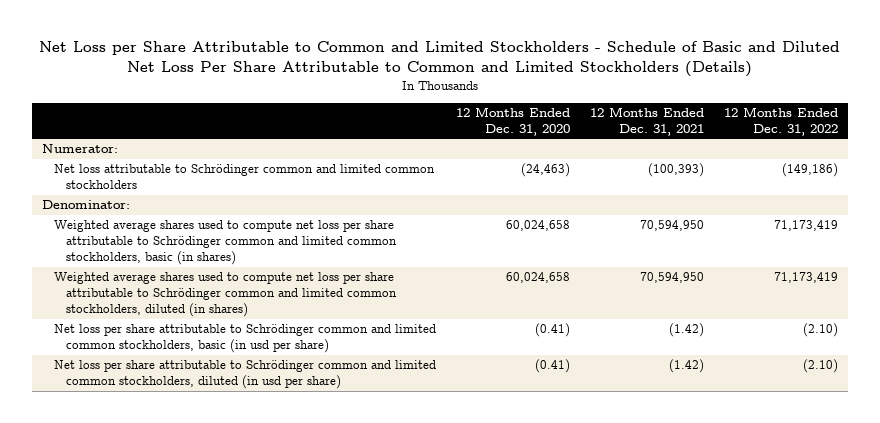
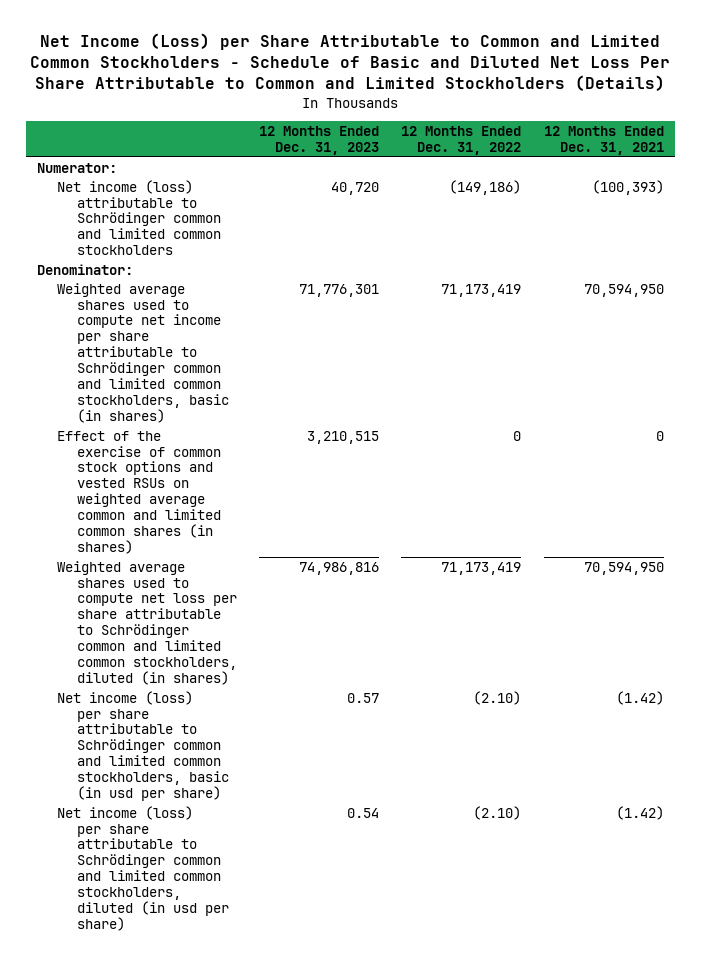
[38,41,840,78] Net Loss per Share Attributable to Common and Limited Stockholders - Schedule of Basic and Diluted Net Loss Per Share Attributable to Common and Limited Stockholders (Details) -> [30,32,671,92] Net Income (Loss) per Share Attributable to Common and Limited Common Stockholders - Schedule of Basic and Diluted Net Loss Per Share Attributable to Common and Limited Stockholders (Details)
[456,107,571,136] 12 Months Ended Dec. 31, 2020 -> none
none -> [259,125,380,155] 12 Months Ended Dec. 31, 2023
[54,164,436,190] Net loss attributable to Schrödinger common and limited common stockholders -> [56,179,221,256] Net income (loss) attributable to Schrödinger common and limited common stockholders
[54,220,398,266] Weighted average shares used to compute net loss per share attributable to Schrödinger common and limited common stockholders, basic (in shares) -> [56,282,229,423] Weighted average shares used to compute net income per share attributable to Schrödinger common and limited common stockholders, basic (in shares)
none -> [56,430,221,554] Effect of the exercise of common stock options and vested RSUs on weighted average common and limited common shares (in shares)
[54,324,437,354] Net loss per share attributable to Schrödinger common and limited common stockholders, basic (in usd per share) -> [56,690,229,802] Net income (loss) per share attributable to Schrödinger common and limited common stockholders, basic (in usd per share)
[54,360,437,390] Net loss per share attributable to Schrödinger common and limited common stockholders, diluted (in usd per share) -> [56,805,229,931] Net income (loss) per share attributable to Schrödinger common and limited common stockholders, diluted (in usd per share)

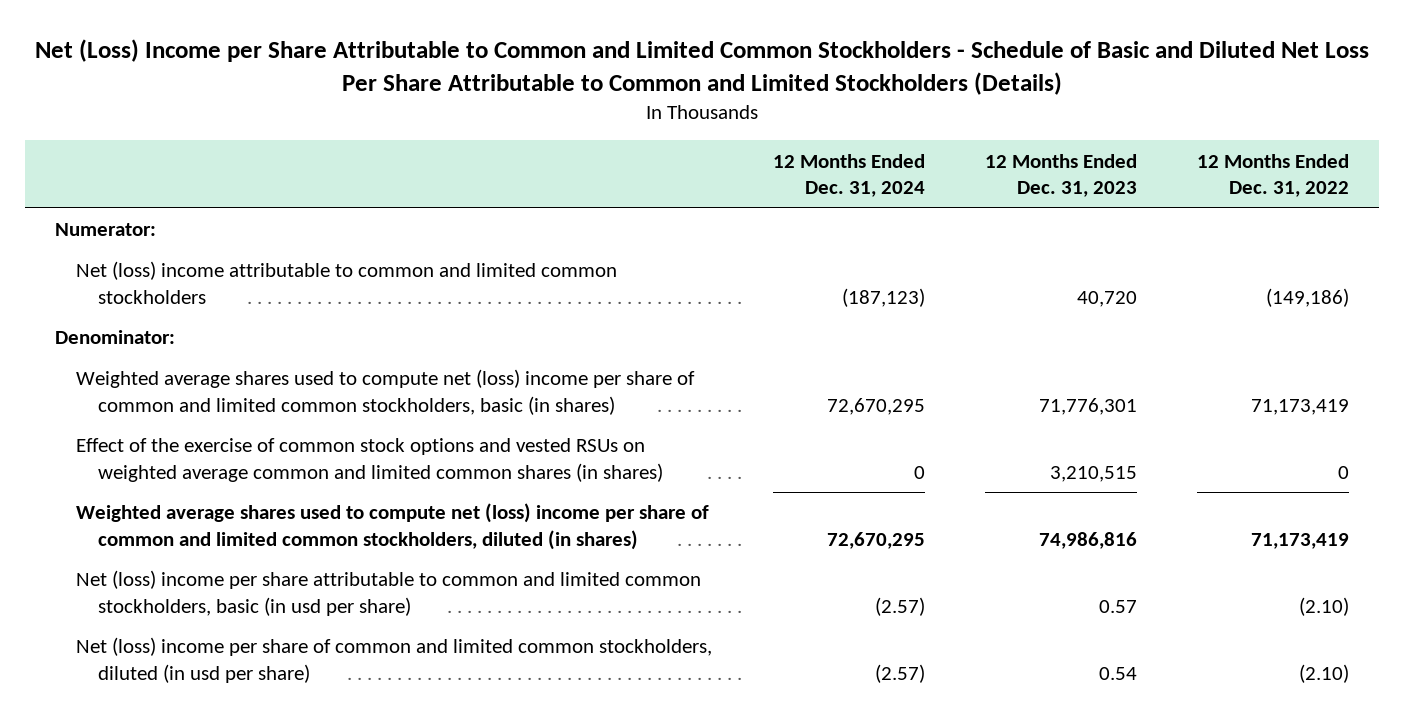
[30,32,671,92] Net Income (Loss) per Share Attributable to Common and Limited Common Stockholders - Schedule of Basic and Diluted Net Loss Per Share Attributable to Common and Limited Stockholders (Details) -> [34,38,1369,95] Net (Loss) Income per Share Attributable to Common and Limited Common Stockholders - Schedule of Basic and Diluted Net Loss Per Share Attributable to Common and Limited Stockholders (Details)
[543,125,664,155] 12 Months Ended Dec. 31, 2021 -> none
none -> [772,153,925,198] 12 Months Ended Dec. 31, 2024
[56,179,221,256] Net income (loss) attributable to Schrödinger common and limited common stockholders -> [76,261,618,304] Net (loss) income attributable to common and limited common stockholders
[56,282,229,423] Weighted average shares used to compute net income per share attributable to Schrödinger common and limited common stockholders, basic (in shares) -> [76,369,696,415] Weighted average shares used to compute net (loss) income per share of common and limited common stockholders, basic (in shares)
[56,560,237,685] Weighted average shares used to compute net loss per share attributable to Schrödinger common and limited common stockholders, diluted (in shares) -> [76,503,710,550] Weighted average shares used to compute net (loss) income per share of common and limited common stockholders, diluted (in shares)
[56,690,229,802] Net income (loss) per share attributable to Schrödinger common and limited common stockholders, basic (in usd per share) -> [76,570,702,616] Net (loss) income per share attributable to common and limited common stockholders, basic (in usd per share)
[56,805,229,931] Net income (loss) per share attributable to Schrödinger common and limited common stockholders, diluted (in usd per share) -> [76,637,713,683] Net (loss) income per share of common and limited common stockholders, diluted (in usd per share)

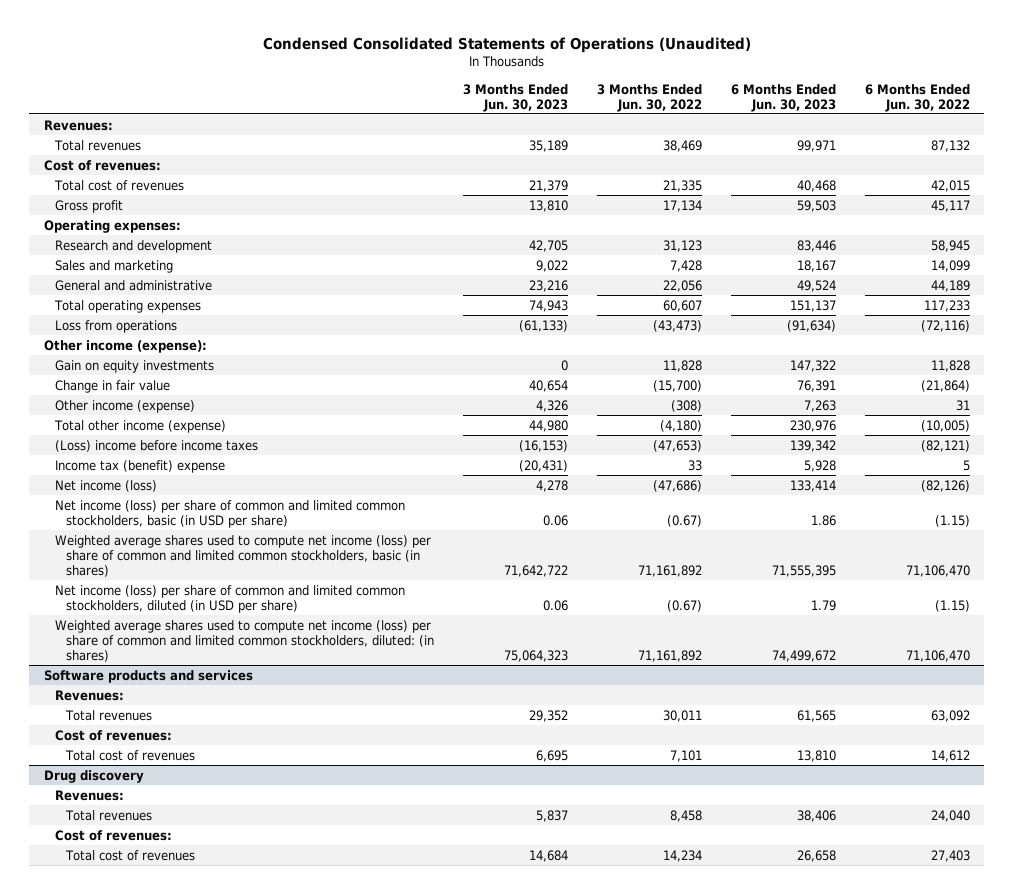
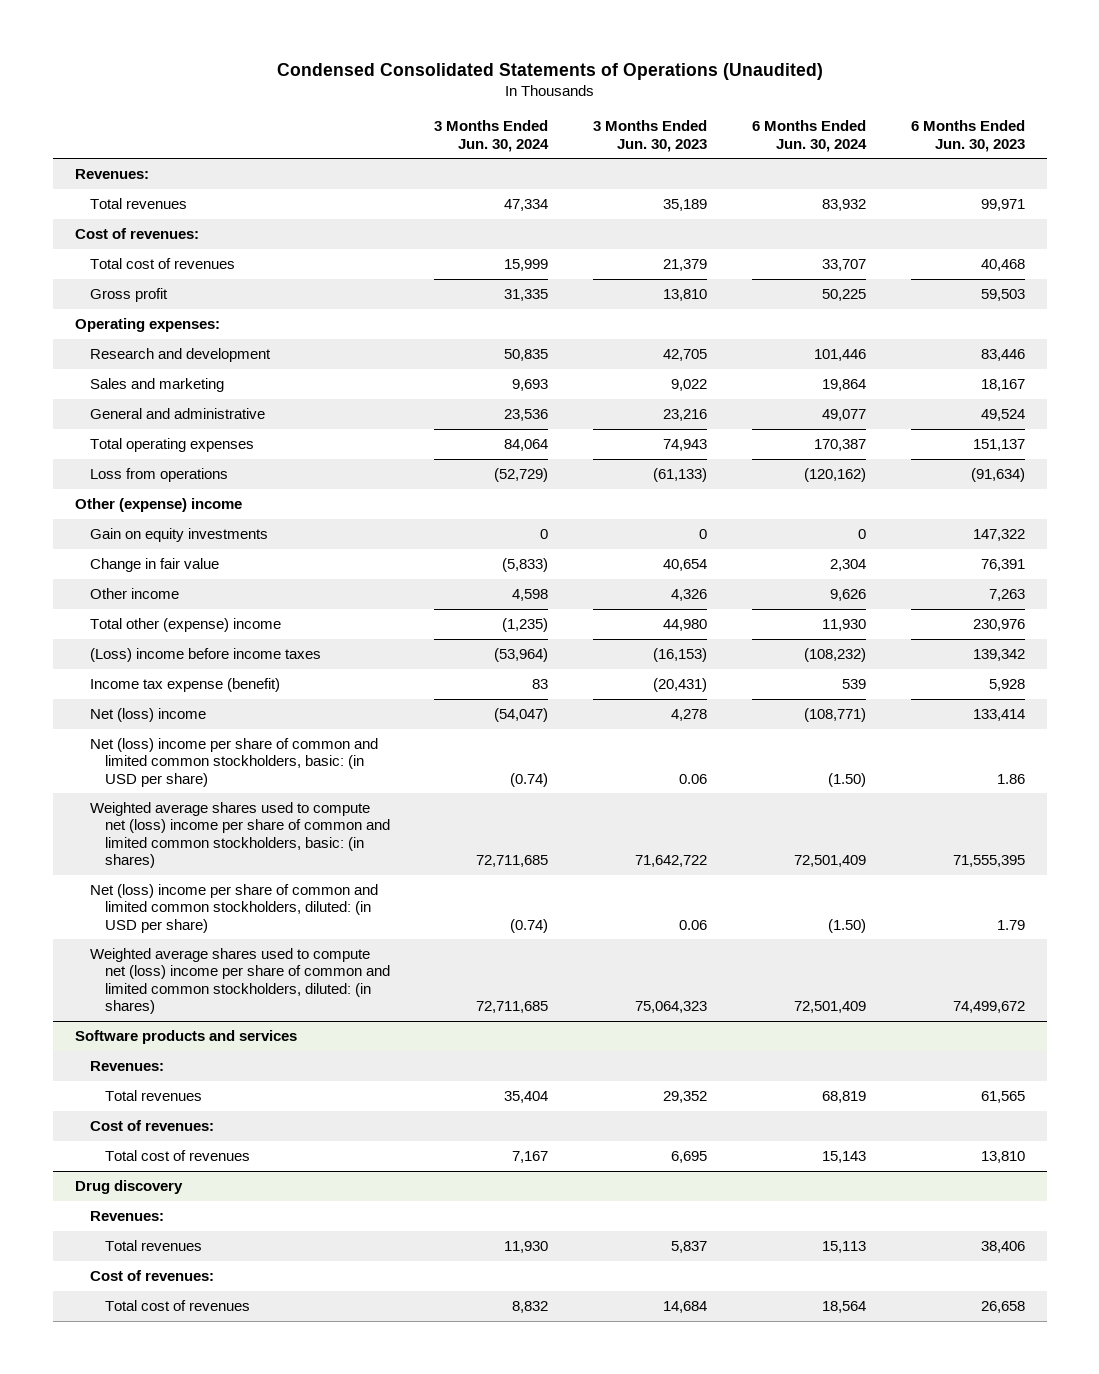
[596,83,702,112] 3 Months Ended Jun. 30, 2022 -> none
[864,83,970,112] 6 Months Ended Jun. 30, 2022 -> none
none -> [434,120,550,152] 3 Months Ended Jun. 30, 2024
none -> [751,120,867,152] 6 Months Ended Jun. 30, 2024
[43,339,207,353] Other income (expense): -> [74,497,242,512] Other (expense) income
[54,399,195,413] Other income (expense) -> [89,587,179,599] Other income
[53,419,226,433] Total other income (expense) -> [89,617,281,632] Total other (expense) income
[54,459,225,473] Income tax (benefit) expense -> [89,677,280,692] Income tax expense (benefit)
[54,479,157,492] Net income (loss) -> [89,707,206,722] Net (loss) income
[54,499,405,528] Net income (loss) per share of common and limited common stockholders, basic (in USD per share) -> [89,737,378,787] Net (loss) income per share of common and limited common stockholders, basic: (in USD per share)
[54,534,431,577] Weighted average shares used to compute net income (loss) per share of common and limited common stockholders, basic (in shares) -> [89,801,390,869] Weighted average shares used to compute net (loss) income per share of common and limited common stockholders, basic: (in shares)
[54,584,405,613] Net income (loss) per share of common and limited common stockholders, diluted (in USD per share) -> [89,883,378,933] Net (loss) income per share of common and limited common stockholders, diluted: (in USD per share)
[54,619,434,662] Weighted average shares used to compute net income (loss) per share of common and limited common stockholders, diluted: (in shares) -> [89,947,390,1015] Weighted average shares used to compute net (loss) income per share of common and limited common stockholders, diluted: (in shares)

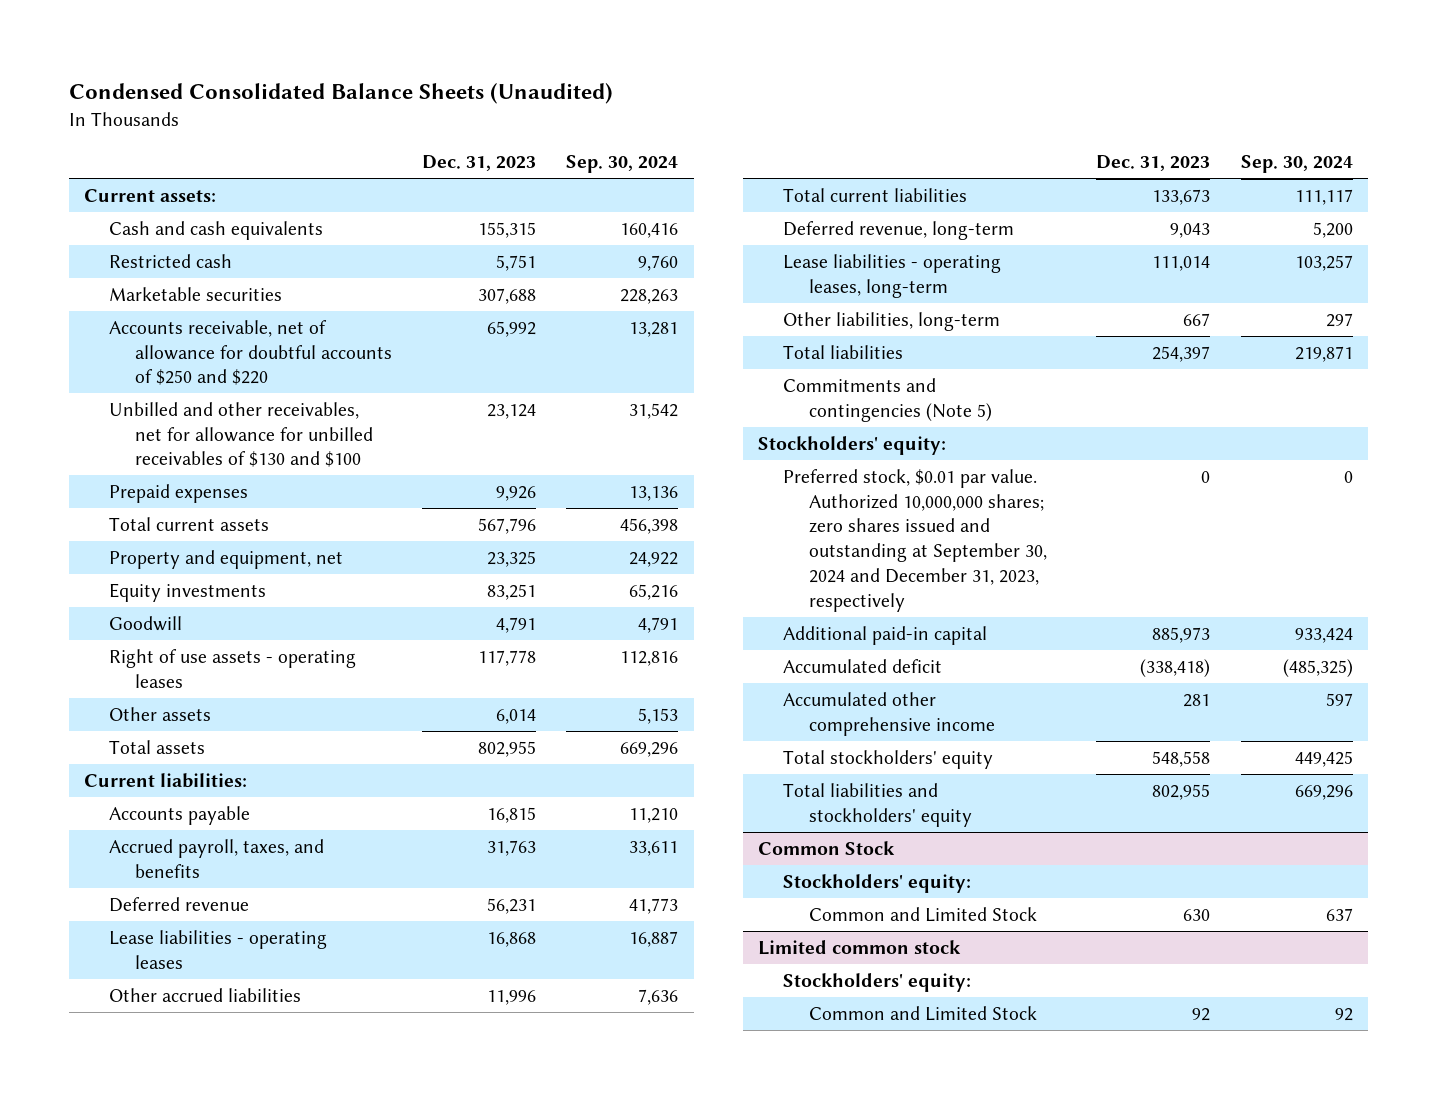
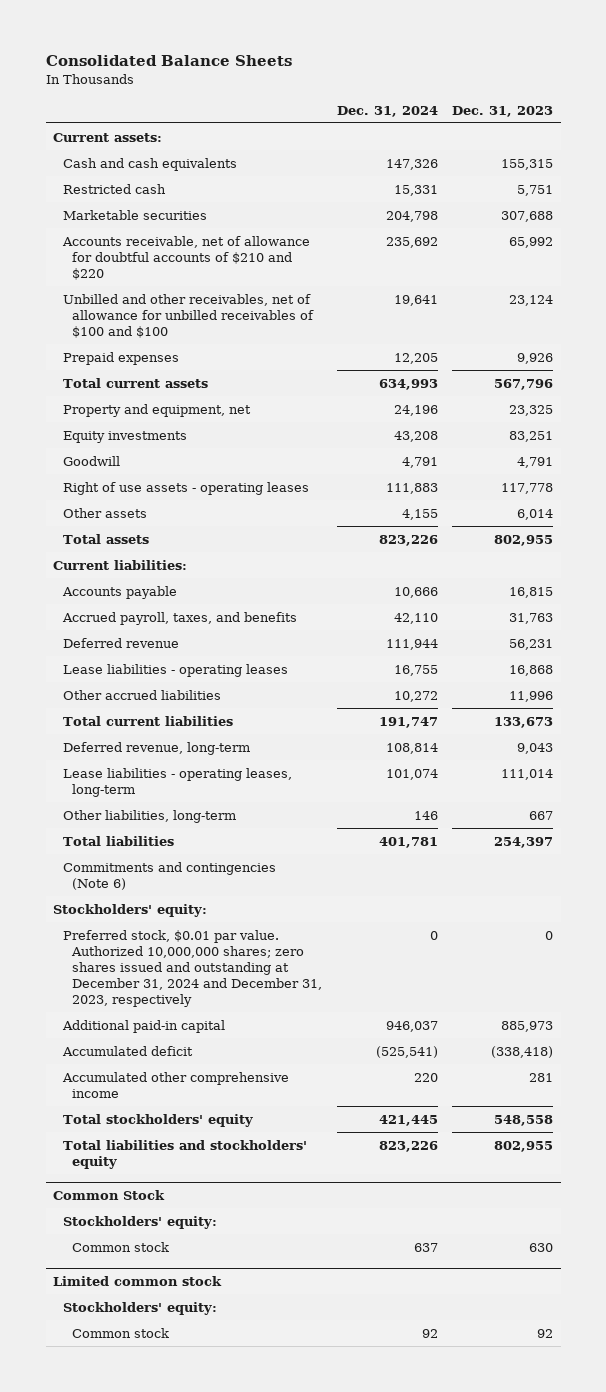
[68,83,613,105] Condensed Consolidated Balance Sheets (Unaudited) -> [45,55,292,67] Consolidated Balance Sheets
[566,155,679,174] Sep. 30, 2024 -> none
none -> [336,105,438,117] Dec. 31, 2024
[109,319,392,386] Accounts receivable, net of allowance for doubtful accounts of $250 and $220 -> [61,235,310,280] Accounts receivable, net of allowance for doubtful accounts of $210 and $220
[109,401,373,468] Unbilled and other receivables, net for allowance for unbilled receivables of $130 and $100 -> [62,293,315,338] Unbilled and other receivables, net of allowance for unbilled receivables of $100 and $100
[783,377,992,422] Commitments and contingencies (Note 5) -> [62,861,276,890] Commitments and contingencies (Note 6)
[783,468,1047,612] Preferred stock, $0.01 par value. Authorized 10,000,000 shares; zero shares issued and outstanding at September 30, 2024 and December 31, 2023, respectively -> [62,929,323,1008] Preferred stock, $0.01 par value. Authorized 10,000,000 shares; zero shares issued and outstanding at December 31, 2024 and December 31, 2023, respectively
[808,906,1037,922] Common and Limited Stock -> [72,1241,170,1252] Common stock
[808,1005,1037,1021] Common and Limited Stock -> [72,1327,170,1338] Common stock

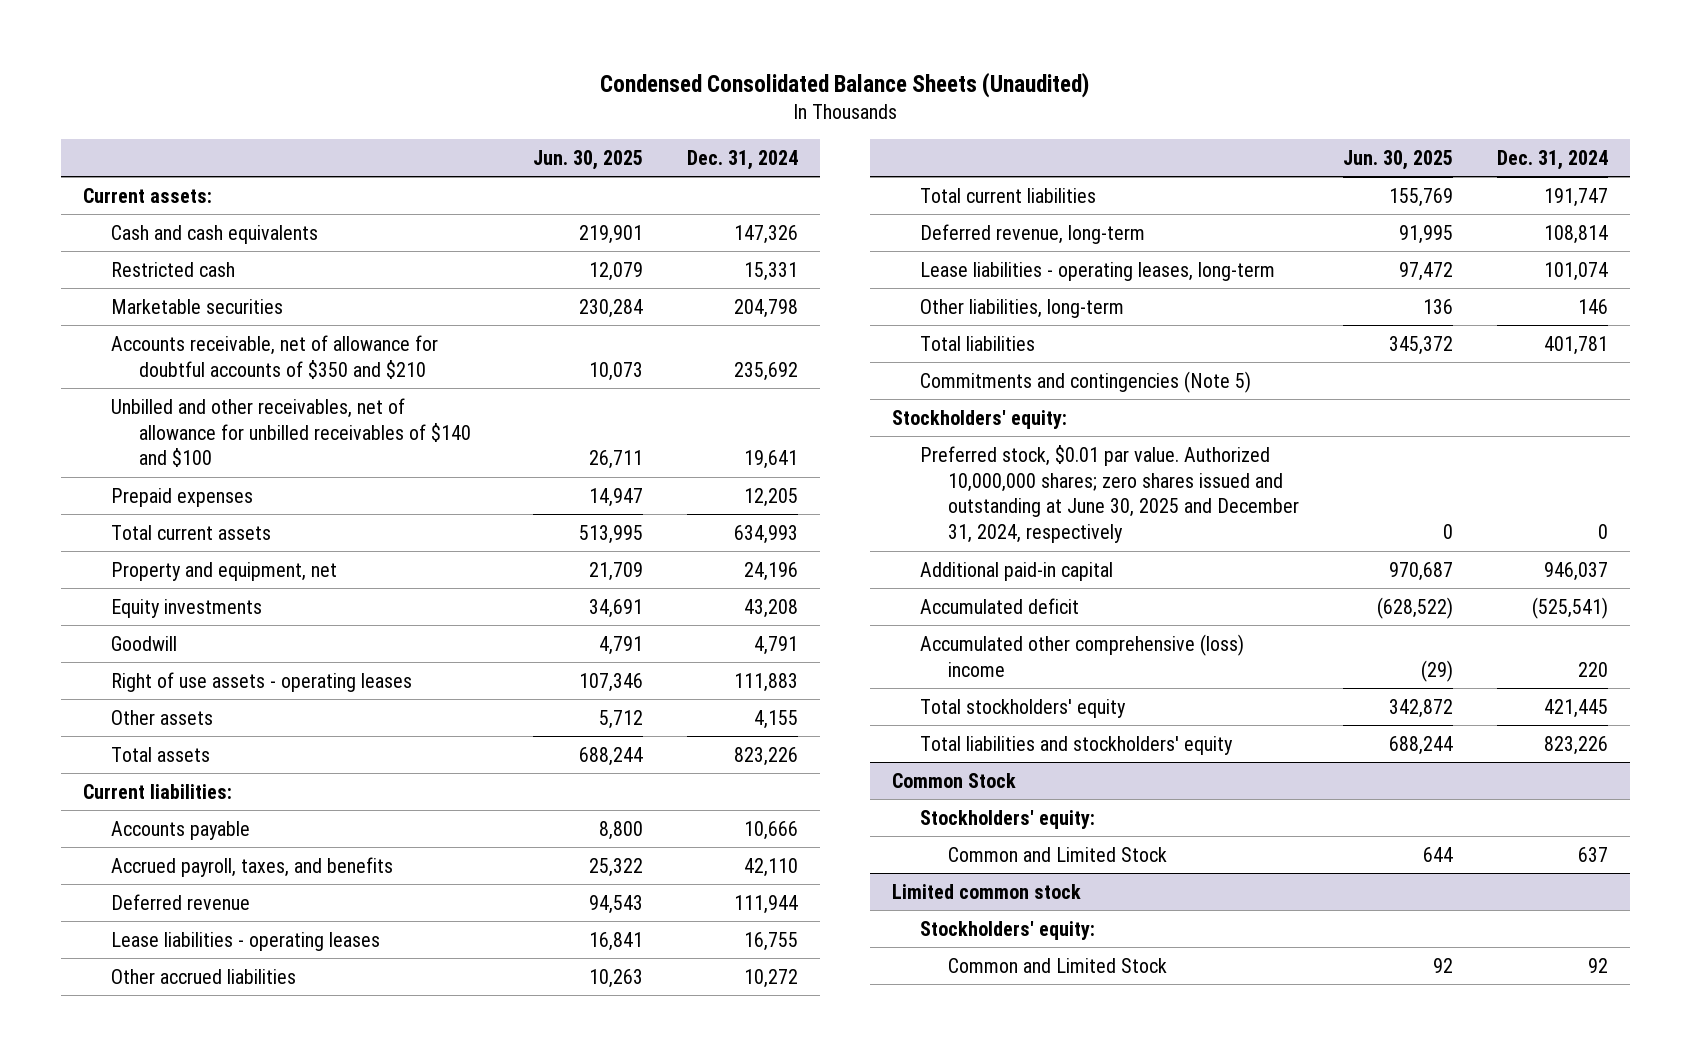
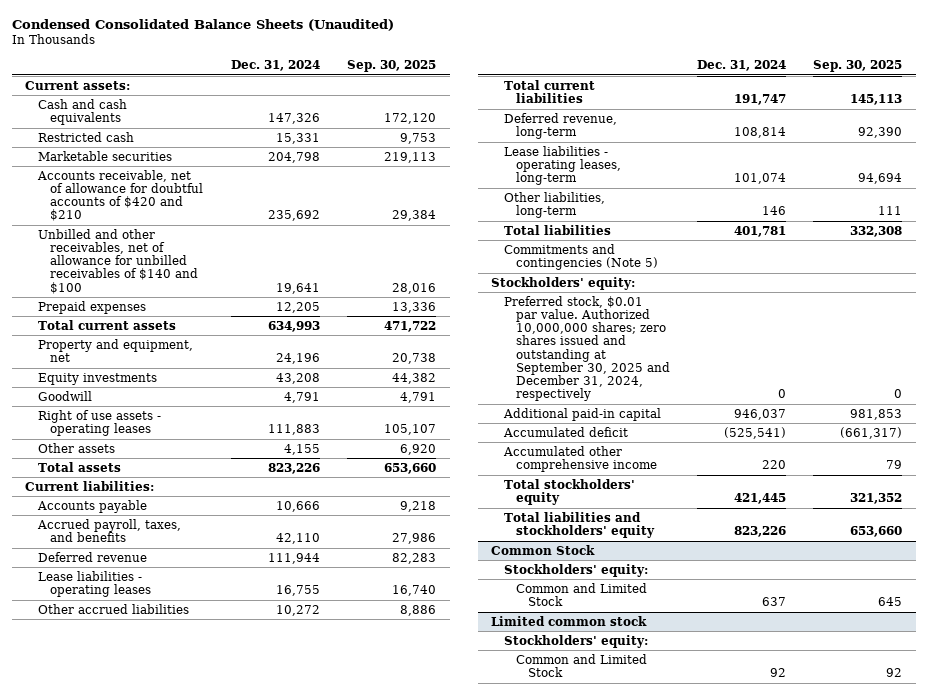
[533,149,644,170] Jun. 30, 2025 -> none
none -> [347,60,437,73] Sep. 30, 2025
[110,334,438,379] Accounts receivable, net of allowance for doubtful accounts of $350 and $210 -> [36,169,204,222] Accounts receivable, net of allowance for doubtful accounts of $420 and $210
[920,444,1299,544] Preferred stock, $0.01 par value. Authorized 10,000,000 shares; zero shares issued and outstanding at June 30, 2025 and December 31, 2024, respectively -> [503,295,671,402] Preferred stock, $0.01 par value. Authorized 10,000,000 shares; zero shares issued and outstanding at September 30, 2025 and December 31, 2024, respectively
[920,633,1245,677] Accumulated other comprehensive (loss) income -> [502,445,658,472] Accumulated other comprehensive income

